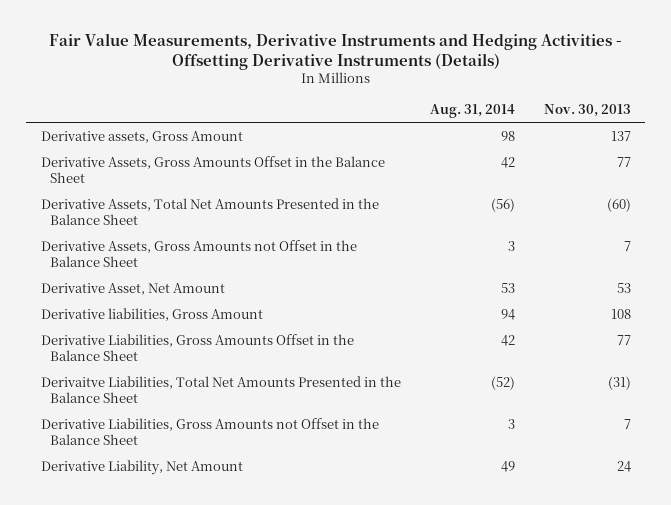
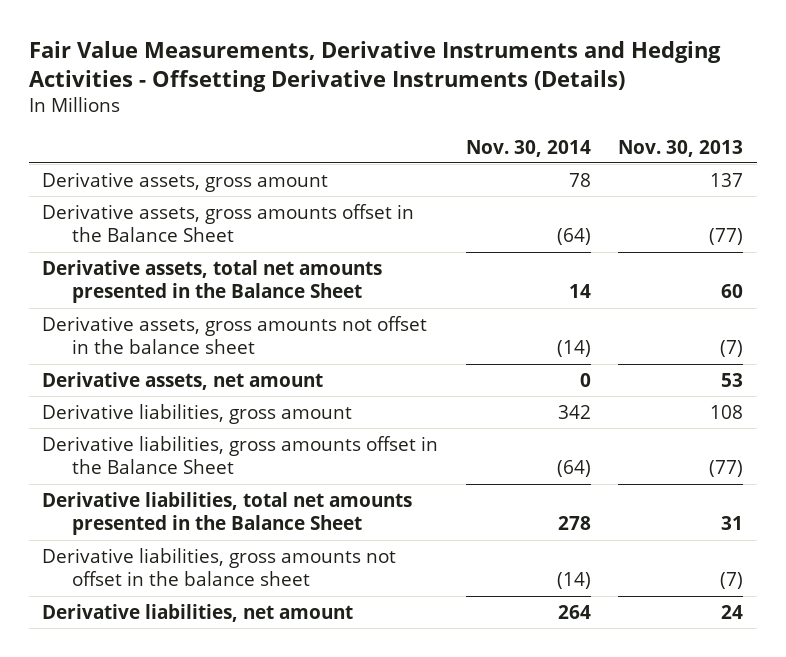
[429,103,515,118] Aug. 31, 2014 -> none
none -> [465,139,591,157] Nov. 30, 2014
[40,130,243,143] Derivative assets, Gross Amount -> [42,171,329,192] Derivative assets, gross amount
[40,155,385,183] Derivative Assets, Gross Amounts Offset in the Balance Sheet -> [42,203,415,243] Derivative assets, gross amounts offset in the Balance Sheet
[616,156,631,167] 77 -> [709,228,744,246] (77)
[40,197,379,225] Derivative Assets, Total Net Amounts Presented in the Balance Sheet -> [42,259,383,304] Derivative assets, total net amounts presented in the Balance Sheet
[606,197,631,212] (60) -> [721,284,744,299] 60
[40,239,357,267] Derivative Assets, Gross Amounts not Offset in the Balance Sheet -> [42,315,428,355] Derivative assets, gross amounts not offset in the balance sheet
[623,240,631,251] 7 -> [720,340,744,358] (7)
[40,282,225,295] Derivative Asset, Net Amount -> [42,371,324,390] Derivative assets, net amount
[40,307,263,321] Derivative liabilities, Gross Amount -> [42,403,353,424] Derivative liabilities, gross amount
[40,333,354,361] Derivative Liabilities, Gross Amounts Offset in the Balance Sheet -> [42,435,439,475] Derivative liabilities, gross amounts offset in the Balance Sheet
[616,334,631,345] 77 -> [709,460,744,478] (77)
[40,375,401,403] Derivaitve Liabilities, Total Net Amounts Presented in the Balance Sheet -> [42,491,413,536] Derivative liabilities, total net amounts presented in the Balance Sheet
[607,375,631,390] (31) -> [721,516,744,531] 31
[40,417,379,445] Derivative Liabilities, Gross Amounts not Offset in the Balance Sheet -> [42,547,397,587] Derivative liabilities, gross amounts not offset in the balance sheet
[623,418,631,429] 7 -> [720,572,744,590] (7)
[40,459,243,475] Derivative Liability, Net Amount -> [42,603,354,622] Derivative liabilities, net amount

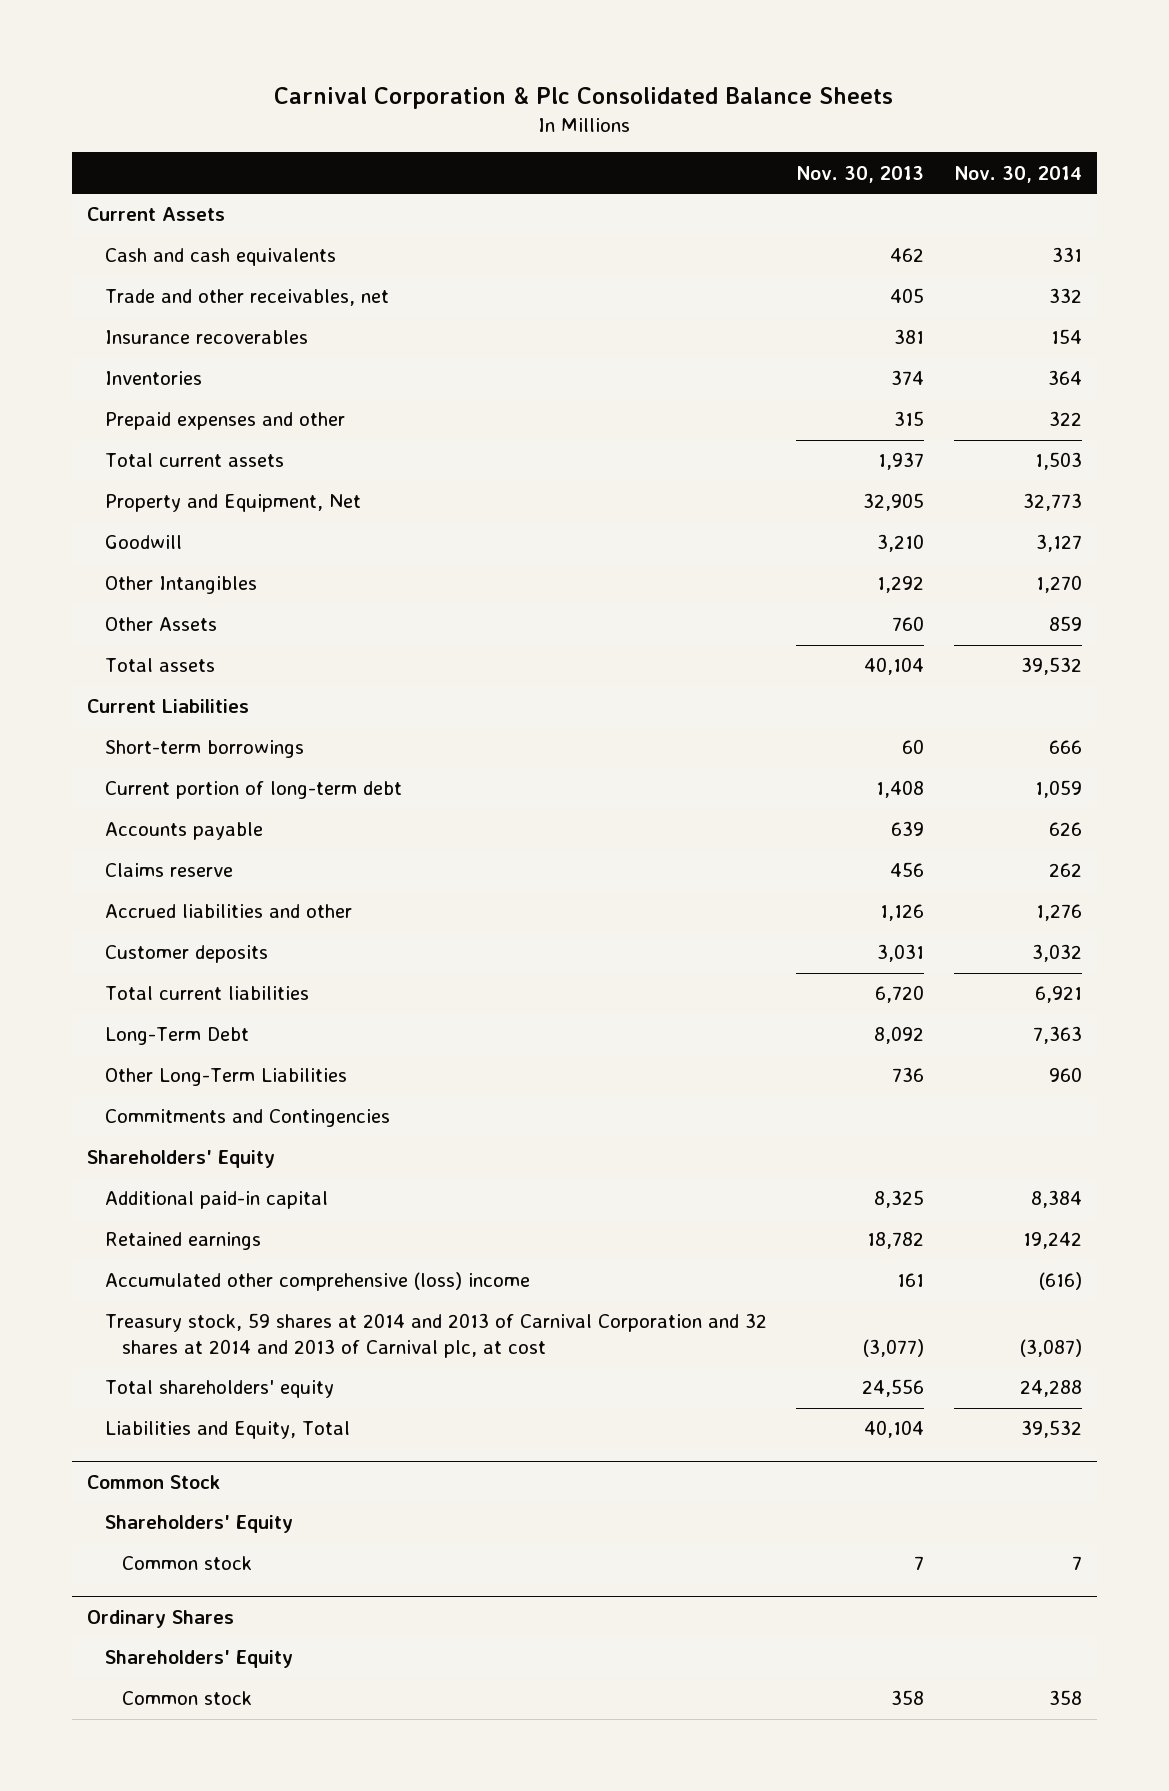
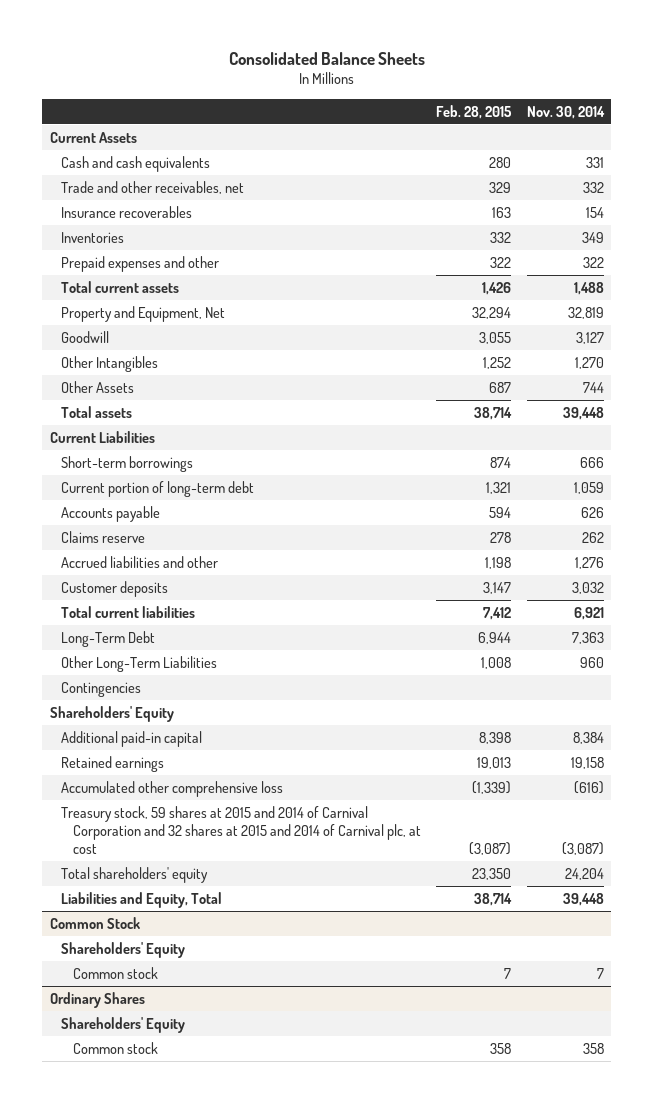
[274,86,894,109] Carnival Corporation & Plc Consolidated Balance Sheets -> [228,51,425,65] Consolidated Balance Sheets
[796,165,925,183] Nov. 30, 2013 -> none
none -> [436,104,513,119] Feb. 28, 2015
[1048,370,1083,386] 364 -> [581,231,604,243] 349
[1035,452,1083,471] 1,503 -> [573,281,604,295] 1,488
[1023,493,1083,512] 32,773 -> [567,306,604,319] 32,819
[1049,616,1083,632] 859 -> [582,381,604,393] 744
[1021,657,1083,676] 39,532 -> [562,406,604,420] 39,448
[104,1109,390,1128] Commitments and Contingencies -> [61,681,142,697] Contingencies
[1023,1232,1083,1250] 19,242 -> [570,756,604,769] 19,158
[104,1272,530,1292] Accumulated other comprehensive (loss) income -> [61,780,284,797] Accumulated other comprehensive loss
[104,1313,767,1358] Treasury stock, 59 shares at 2014 and 2013 of Carnival Corporation and 32 shares at 2014 and 2013 of Carnival plc, at cost -> [61,805,422,855] Treasury stock, 59 shares at 2015 and 2014 of Carnival Corporation and 32 shares at 2015 and 2014 of Carnival plc, at cost
[1020,1380,1083,1398] 24,288 -> [564,867,604,880] 24,204
[1021,1420,1083,1439] 39,532 -> [562,892,604,906] 39,448

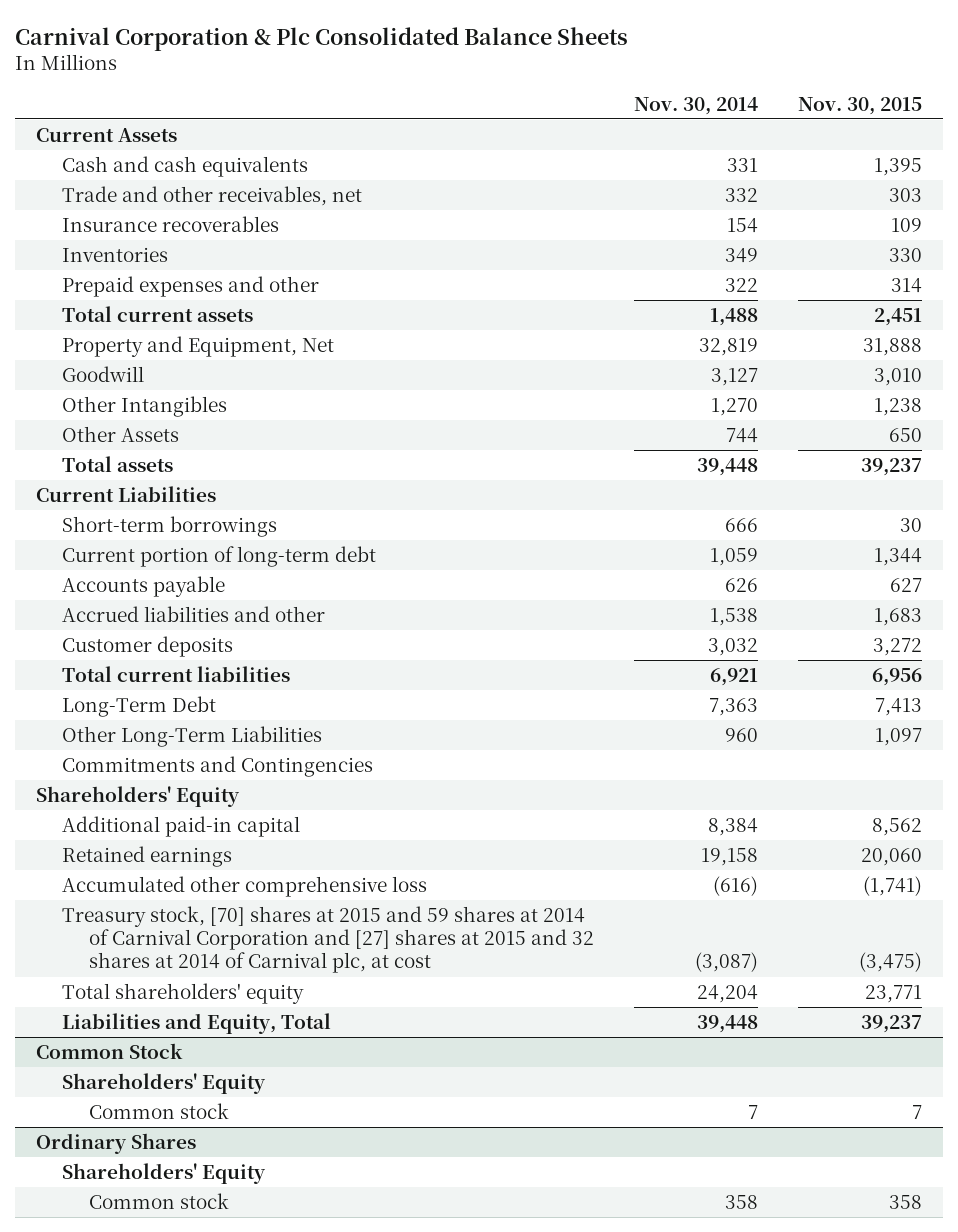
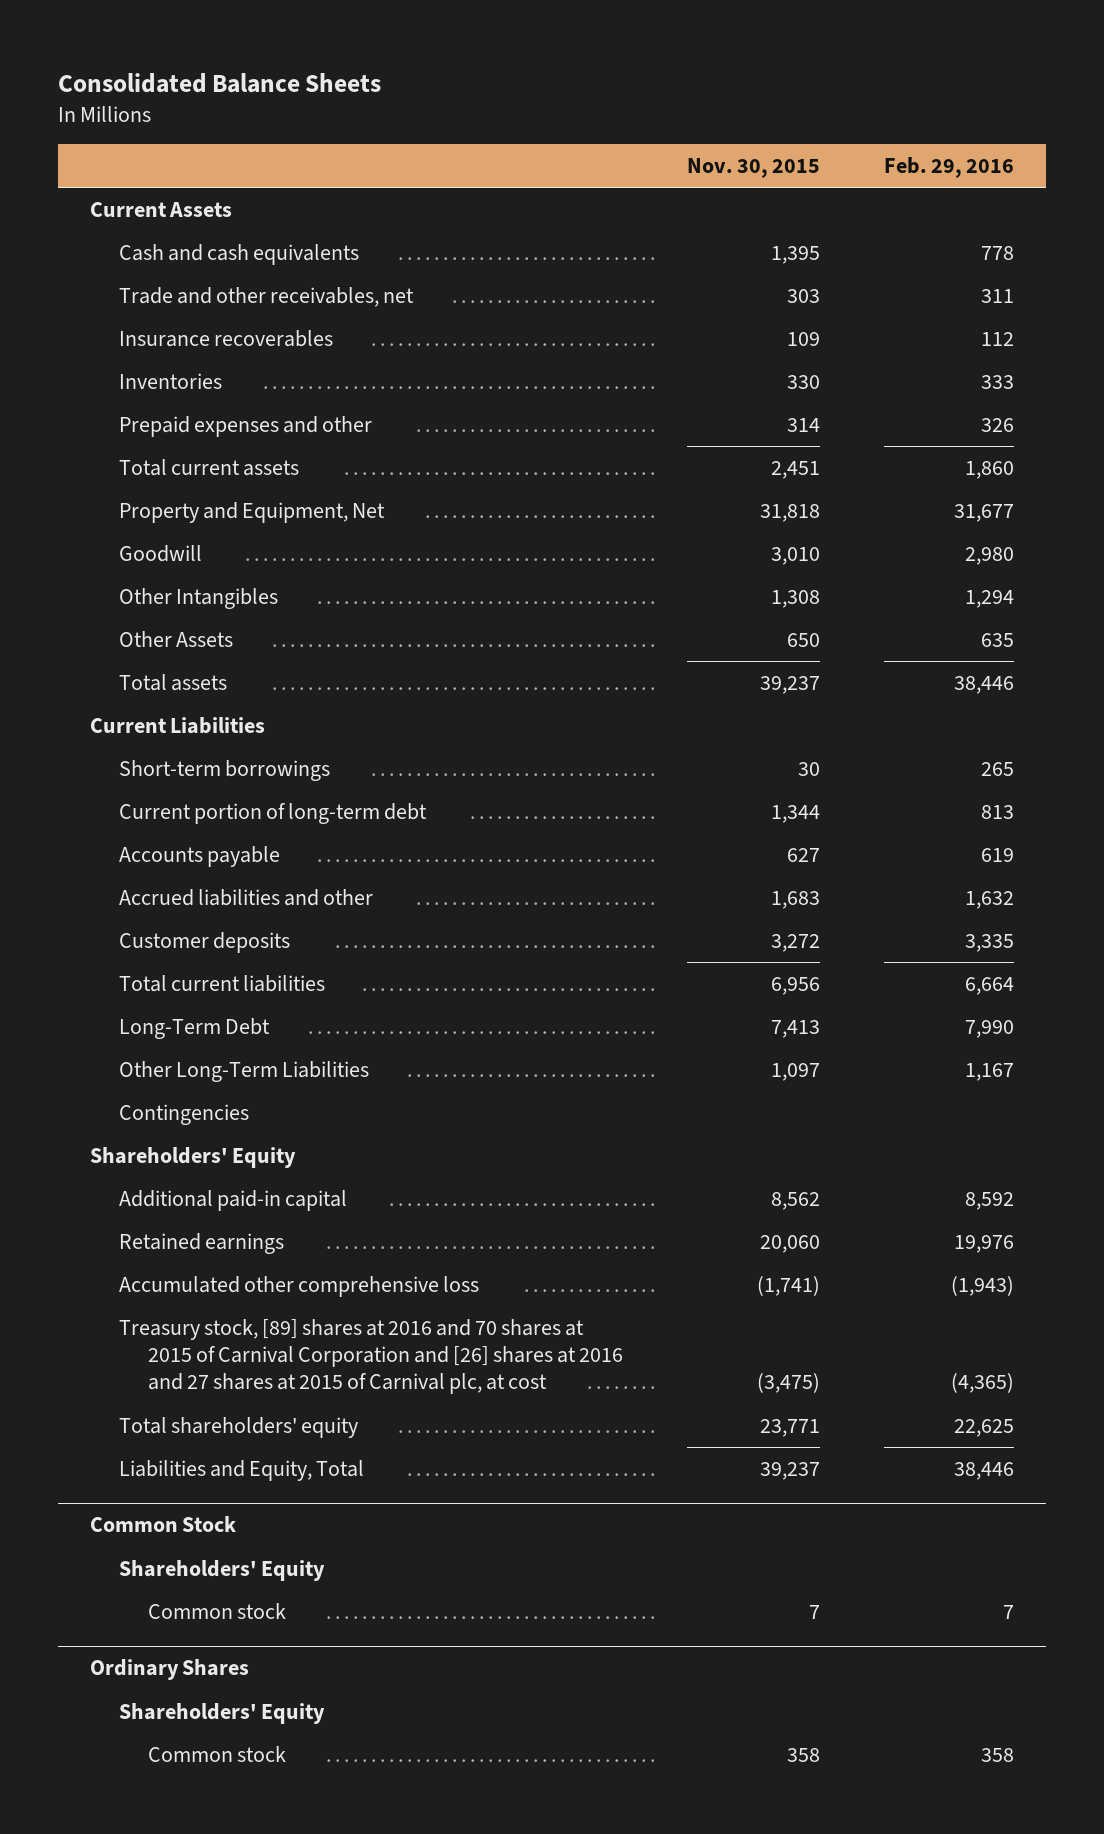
[15,26,629,51] Carnival Corporation & Plc Consolidated Balance Sheets -> [57,73,381,94] Consolidated Balance Sheets
[634,96,759,115] Nov. 30, 2014 -> none
none -> [883,157,1014,179] Feb. 29, 2016
[863,337,923,356] 31,888 -> [759,503,820,522] 31,818
[874,397,923,416] 1,238 -> [770,589,820,608] 1,308
[62,755,374,777] Commitments and Contingencies -> [118,1103,249,1125] Contingencies
[62,905,594,974] Treasury stock, [70] shares at 2015 and 59 shares at 2014 of Carnival Corporation and [27] shares at 2015 and 32 shares at 2014 of Carnival plc, at cost -> [118,1318,623,1395] Treasury stock, [89] shares at 2016 and 70 shares at 2015 of Carnival Corporation and [26] shares at 2016 and 27 shares at 2015 of Carnival plc, at cost

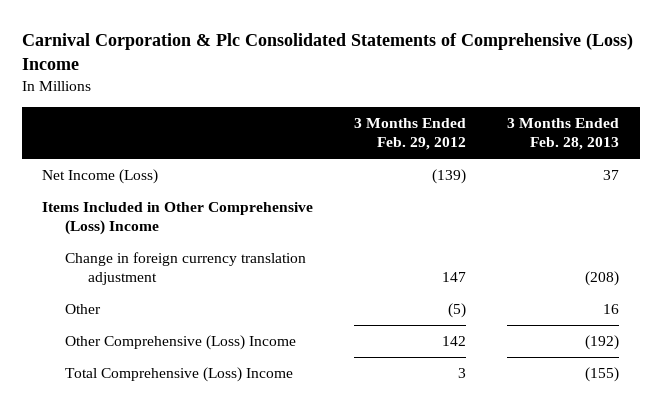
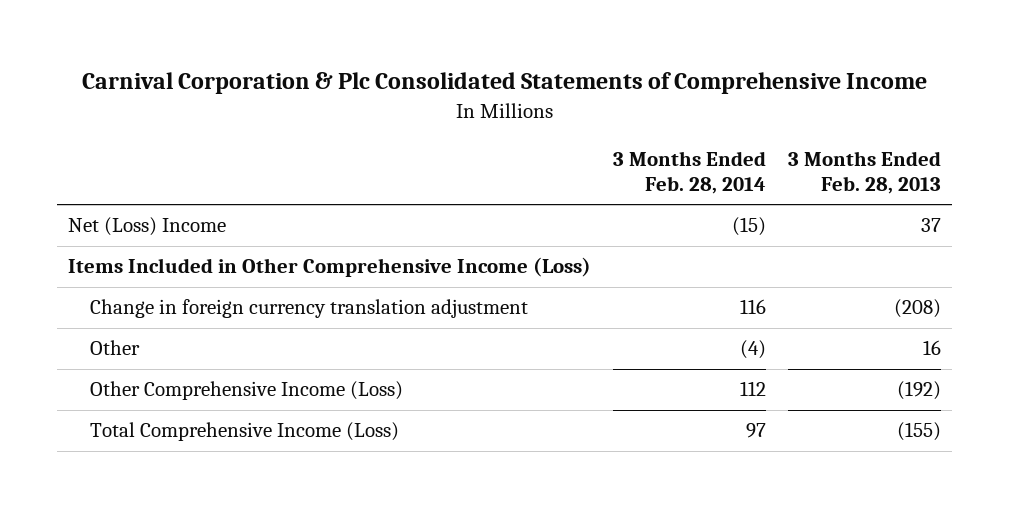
[21,33,633,71] Carnival Corporation & Plc Consolidated Statements of Comprehensive (Loss) Income -> [81,72,927,95] Carnival Corporation & Plc Consolidated Statements of Comprehensive Income
[354,118,467,151] 3 Months Ended Feb. 29, 2012 -> none
none -> [613,150,767,194] 3 Months Ended Feb. 28, 2014
[42,168,159,184] Net Income (Loss) -> [67,217,226,237] Net (Loss) Income
[42,201,314,236] Items Included in Other Comprehensive (Loss) Income -> [67,257,591,278] Items Included in Other Comprehensive Income (Loss)
[65,334,297,350] Other Comprehensive (Loss) Income -> [89,381,403,401] Other Comprehensive Income (Loss)
[65,366,294,382] Total Comprehensive (Loss) Income -> [89,422,399,442] Total Comprehensive Income (Loss)

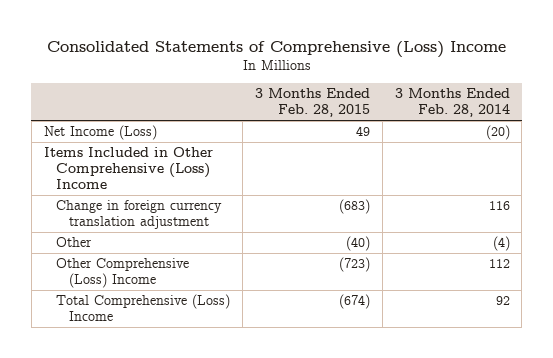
[81,72,927,95] Carnival Corporation & Plc Consolidated Statements of Comprehensive Income -> [46,40,506,58] Consolidated Statements of Comprehensive (Loss) Income
[788,150,942,194] 3 Months Ended Feb. 28, 2013 -> none
none -> [254,88,370,118] 3 Months Ended Feb. 28, 2015
[67,217,226,237] Net (Loss) Income -> [43,125,157,141] Net Income (Loss)
[732,217,767,237] (15) -> [485,125,510,141] (20)
[67,257,591,278] Items Included in Other Comprehensive Income (Loss) -> [43,147,213,189] Items Included in Other Comprehensive (Loss) Income
[89,381,403,401] Other Comprehensive Income (Loss) -> [56,258,190,288] Other Comprehensive (Loss) Income
[89,422,399,442] Total Comprehensive Income (Loss) -> [56,294,231,321] Total Comprehensive (Loss) Income
[746,423,767,439] 97 -> [495,296,510,306] 92

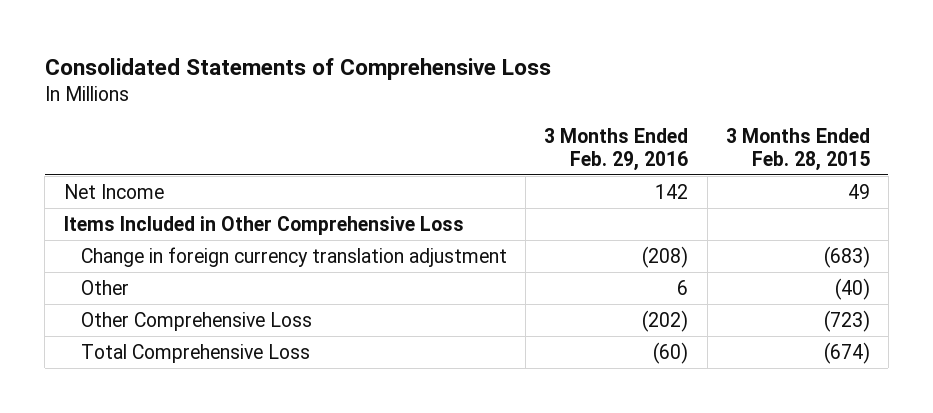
[46,40,506,58] Consolidated Statements of Comprehensive (Loss) Income -> [44,57,551,80] Consolidated Statements of Comprehensive Loss
[394,88,510,118] 3 Months Ended Feb. 28, 2014 -> none
none -> [544,128,689,171] 3 Months Ended Feb. 29, 2016
[43,125,157,141] Net Income (Loss) -> [63,183,164,199] Net Income
[43,147,213,189] Items Included in Other Comprehensive (Loss) Income -> [63,215,464,235] Items Included in Other Comprehensive Loss
[56,258,190,288] Other Comprehensive (Loss) Income -> [81,311,313,331] Other Comprehensive Loss
[56,294,231,321] Total Comprehensive (Loss) Income -> [81,343,311,363] Total Comprehensive Loss

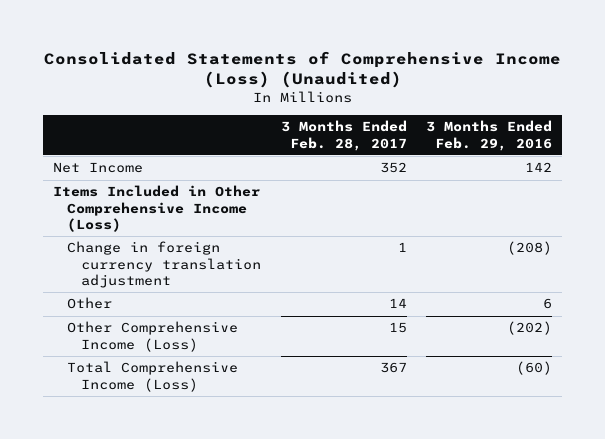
[44,57,551,80] Consolidated Statements of Comprehensive Loss -> [43,50,561,89] Consolidated Statements of Comprehensive Income (Loss) (Unaudited)
[725,128,870,171] 3 Months Ended Feb. 28, 2015 -> none
none -> [280,120,407,151] 3 Months Ended Feb. 28, 2017
[63,215,464,235] Items Included in Other Comprehensive Loss -> [53,185,261,232] Items Included in Other Comprehensive Income (Loss)
[81,311,313,331] Other Comprehensive Loss -> [67,321,239,352] Other Comprehensive Income (Loss)
[81,343,311,363] Total Comprehensive Loss -> [67,361,239,392] Total Comprehensive Income (Loss)

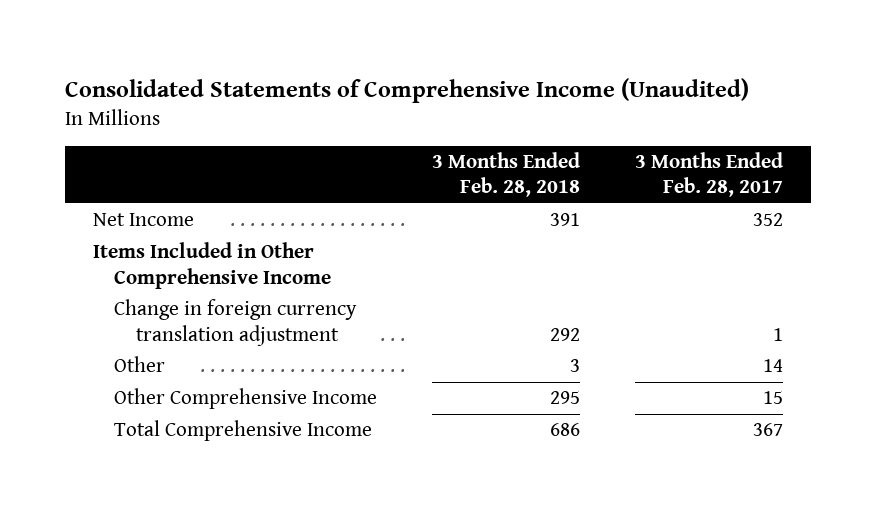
[43,50,561,89] Consolidated Statements of Comprehensive Income (Loss) (Unaudited) -> [65,78,750,104] Consolidated Statements of Comprehensive Income (Unaudited)
[426,120,553,151] 3 Months Ended Feb. 29, 2016 -> none
none -> [432,151,581,198] 3 Months Ended Feb. 28, 2018
[53,185,261,232] Items Included in Other Comprehensive Income (Loss) -> [92,242,332,289] Items Included in Other Comprehensive Income
[67,321,239,352] Other Comprehensive Income (Loss) -> [114,388,378,410] Other Comprehensive Income
[67,361,239,392] Total Comprehensive Income (Loss) -> [114,420,373,442] Total Comprehensive Income

